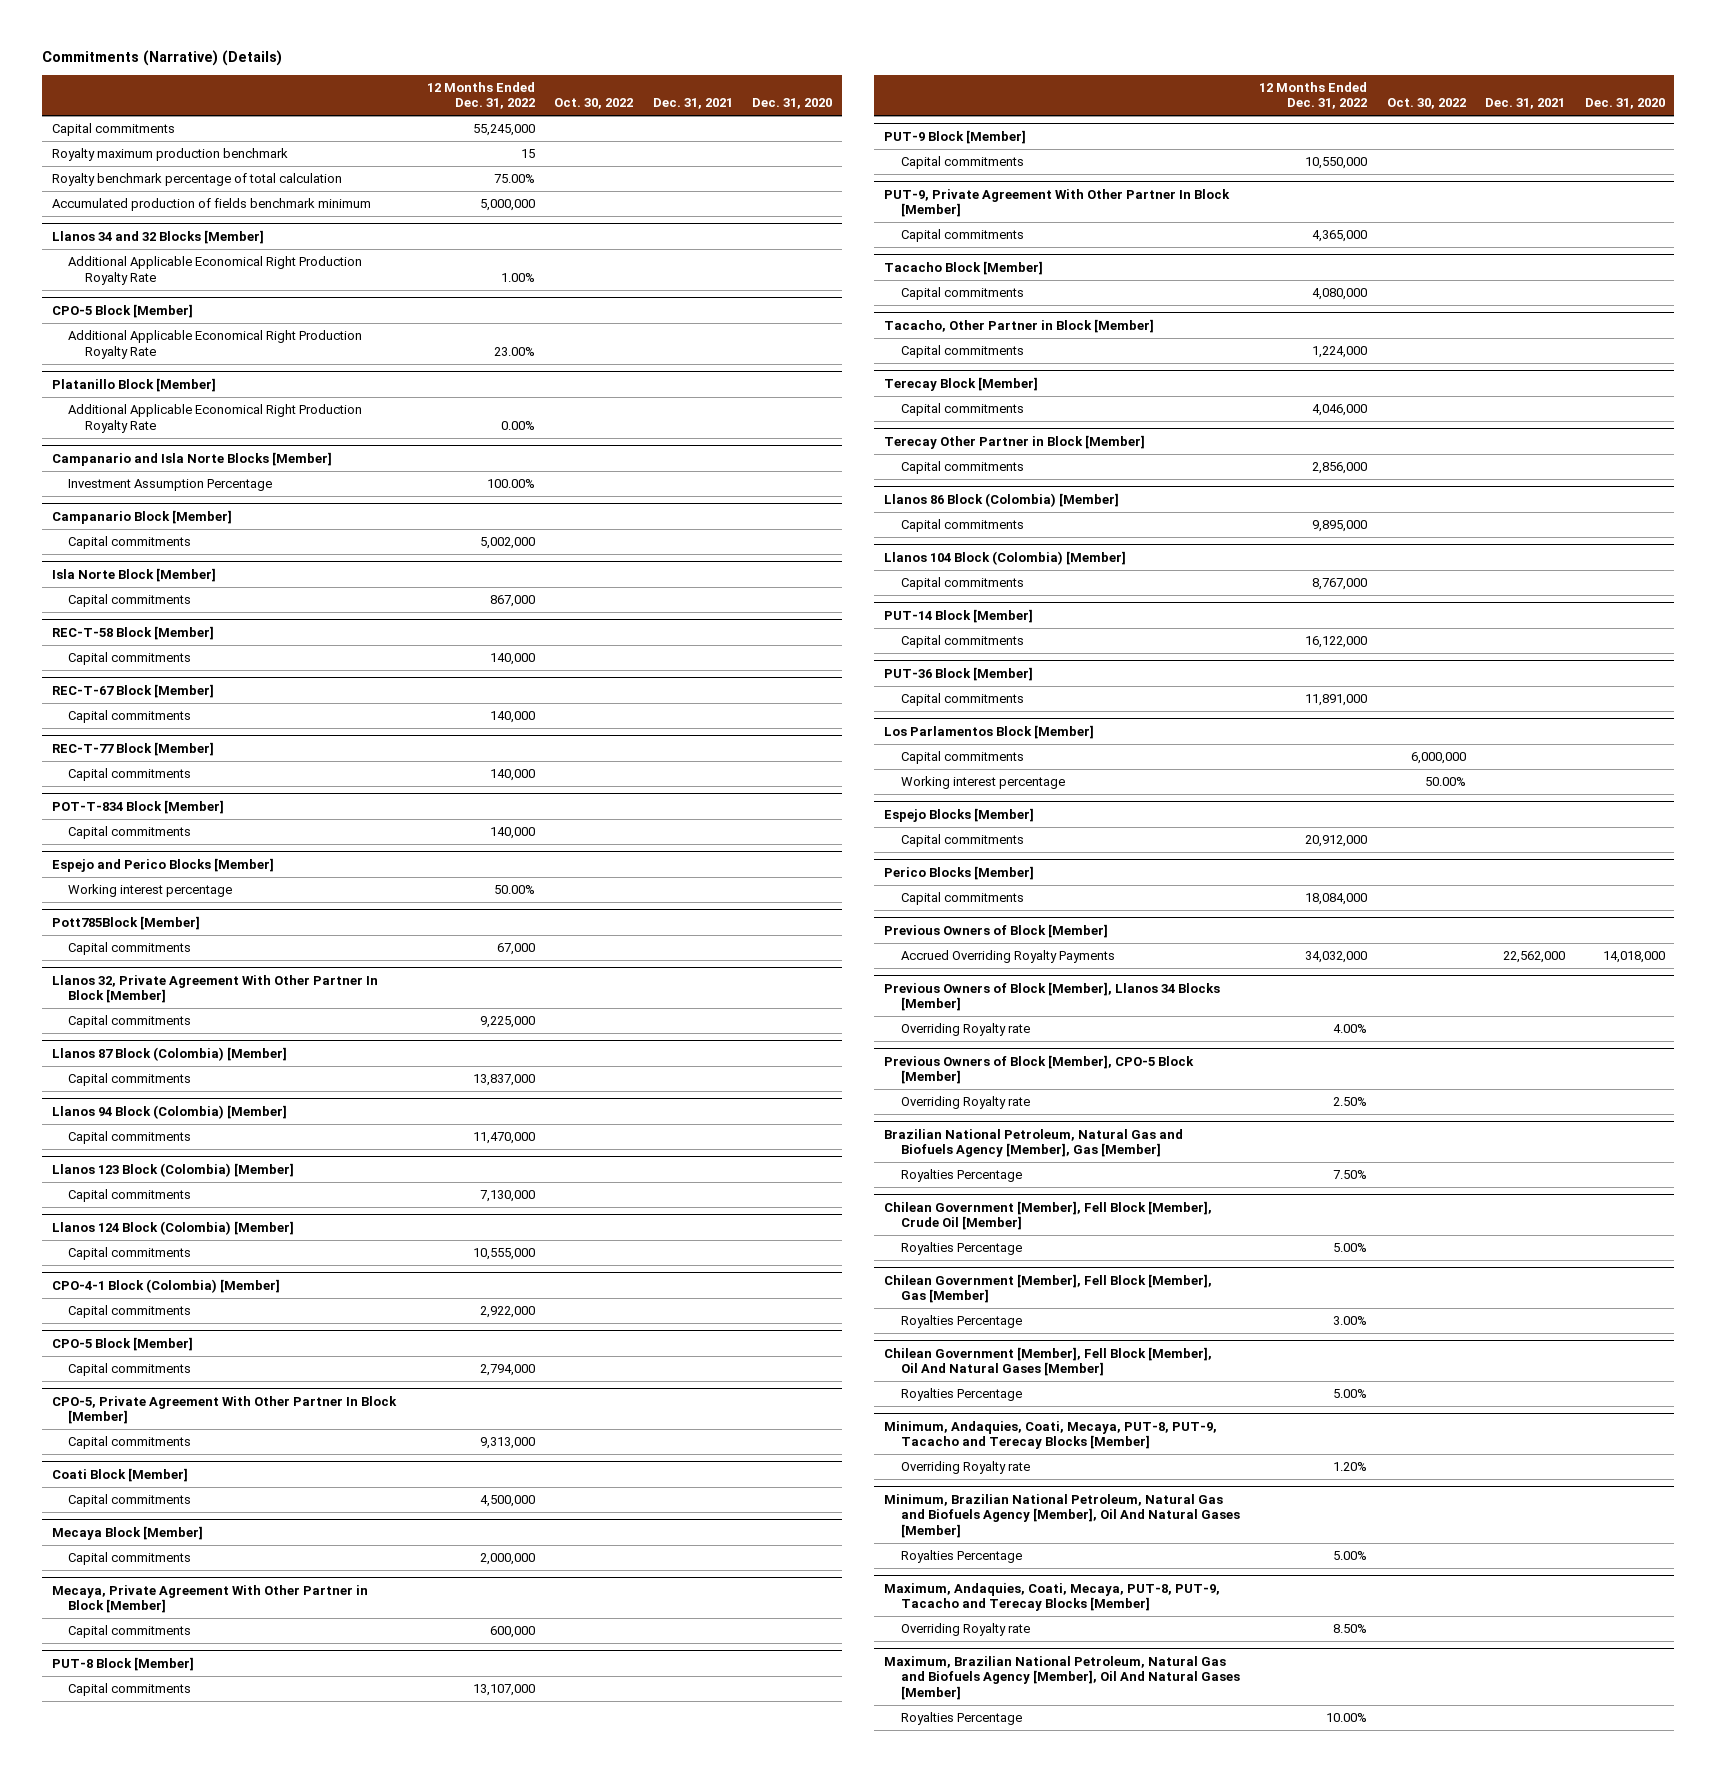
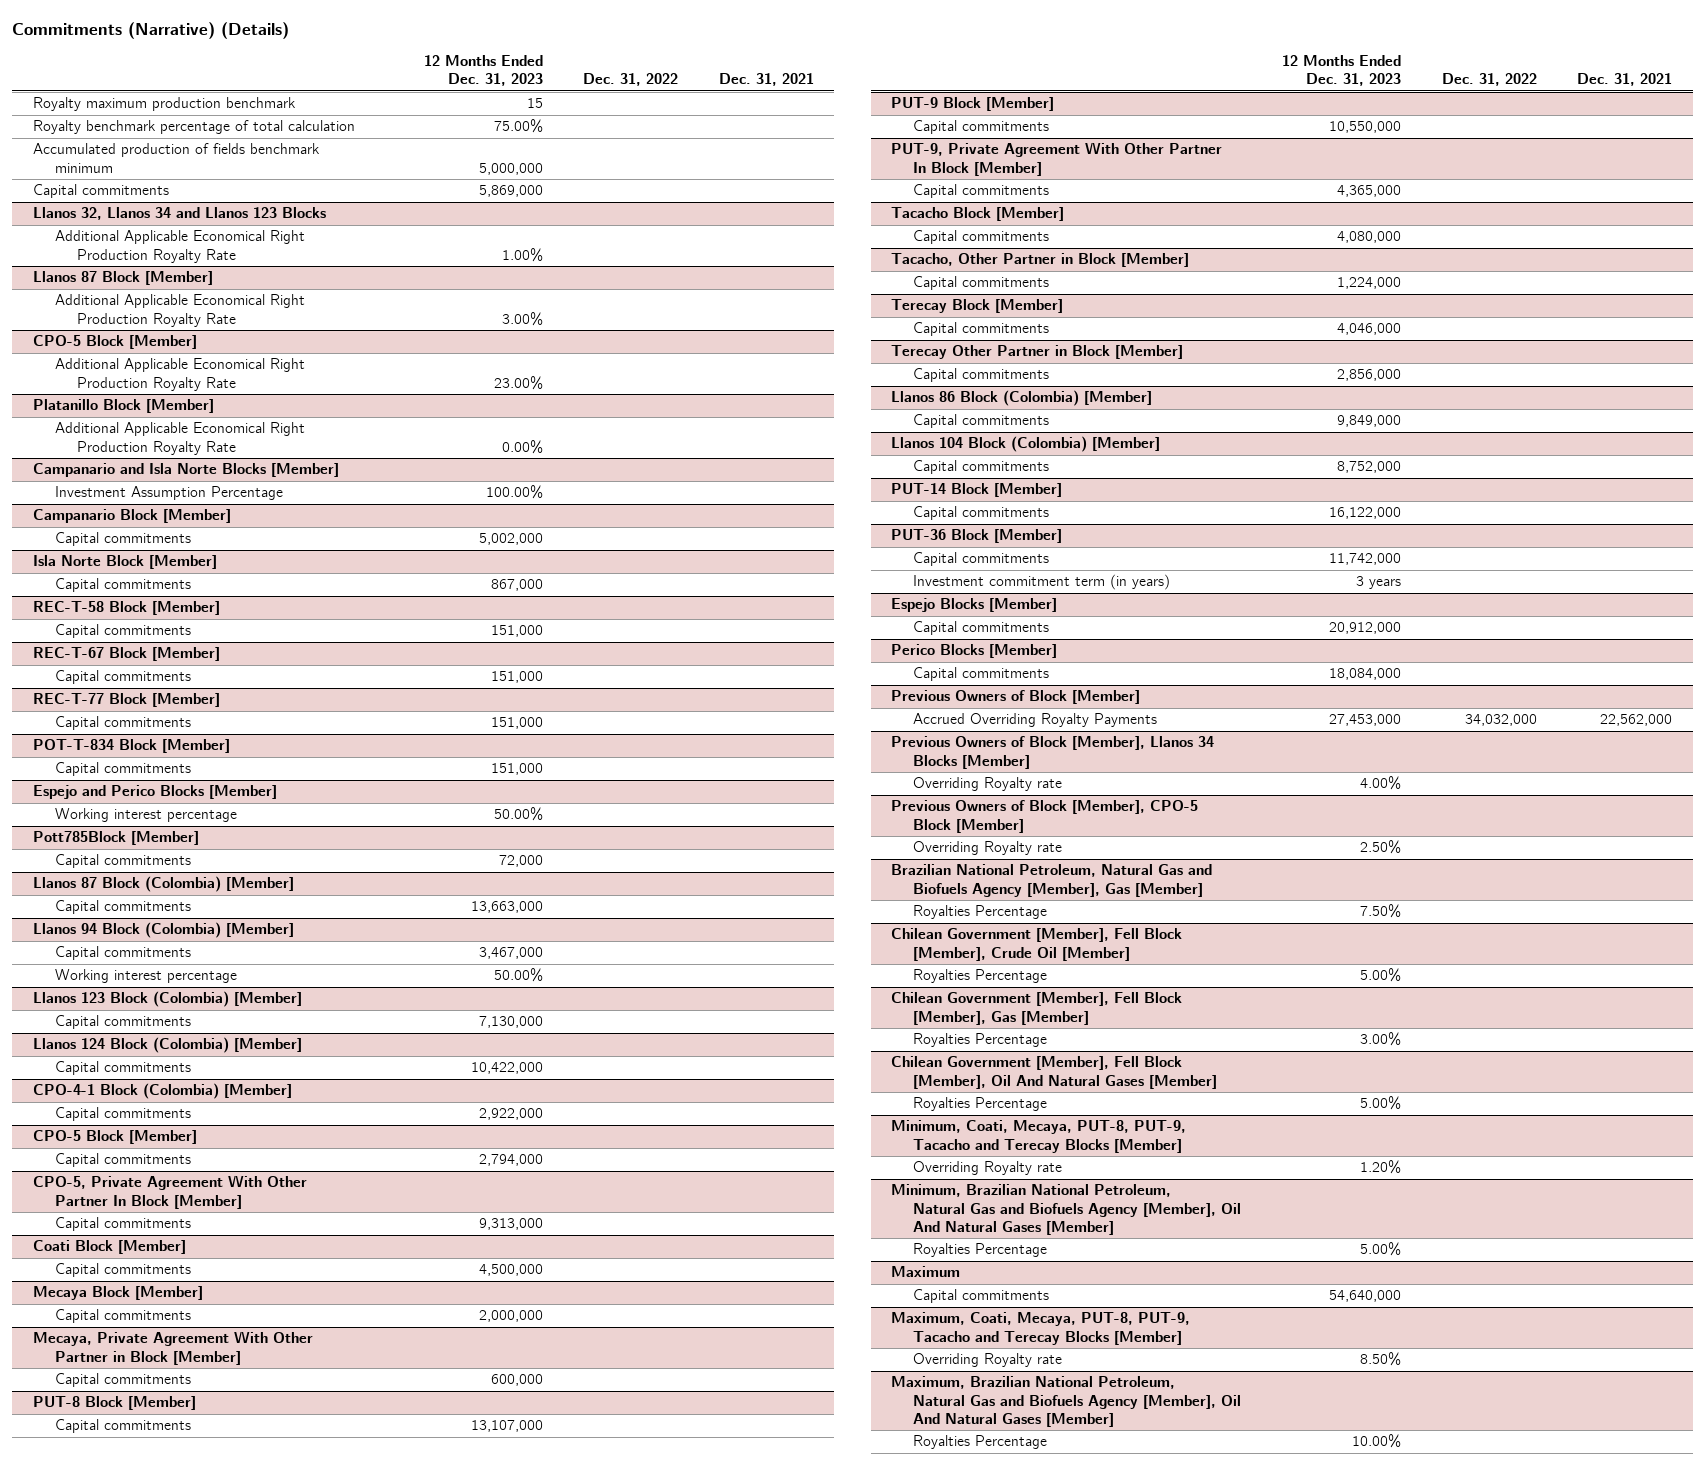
[426,81,535,110] 12 Months Ended Dec. 31, 2022 -> none
[554,98,634,110] Oct. 30, 2022 -> none
[752,98,833,110] Dec. 31, 2020 -> none
none -> [423,55,543,87] 12 Months Ended Dec. 31, 2023
none -> [583,73,679,87] Dec. 31, 2022
[51,229,264,244] Llanos 34 and 32 Blocks [Member] -> none
[68,255,363,285] Additional Applicable Economical Right Production Royalty Rate -> none
[51,122,175,136] Capital commitments -> [32,184,169,199] Capital commitments
none -> [32,207,326,221] Llanos 32, Llanos 34 and Llanos 123 Blocks
none -> [54,230,305,263] Additional Applicable Economical Right Production Royalty Rate
none -> [32,271,213,286] Llanos 87 Block [Member]
none -> [54,294,305,327] Additional Applicable Economical Right Production Royalty Rate
[51,974,378,1004] Llanos 32, Private Agreement With Other Partner In Block [Member] -> none
[68,1014,192,1028] Capital commitments -> none
none -> [54,969,237,984] Working interest percentage
[883,724,1094,739] Los Parlamentos Block [Member] -> none
[900,750,1024,764] Capital commitments -> none
[900,775,1065,789] Working interest percentage -> none
none -> [913,574,1171,591] Investment commitment term (in years)
[883,1420,1217,1450] Minimum, Andaquies, Coati, Mecaya, PUT-8, PUT-9, Tacacho and Terecay Blocks [Member] -> [891,1120,1187,1153] Minimum, Coati, Mecaya, PUT-8, PUT-9, Tacacho and Terecay Blocks [Member]
none -> [891,1266,961,1278] Maximum
none -> [913,1289,1050,1304] Capital commitments
[883,1582,1220,1612] Maximum, Andaquies, Coati, Mecaya, PUT-8, PUT-9, Tacacho and Terecay Blocks [Member] -> [891,1312,1191,1345] Maximum, Coati, Mecaya, PUT-8, PUT-9, Tacacho and Terecay Blocks [Member]

